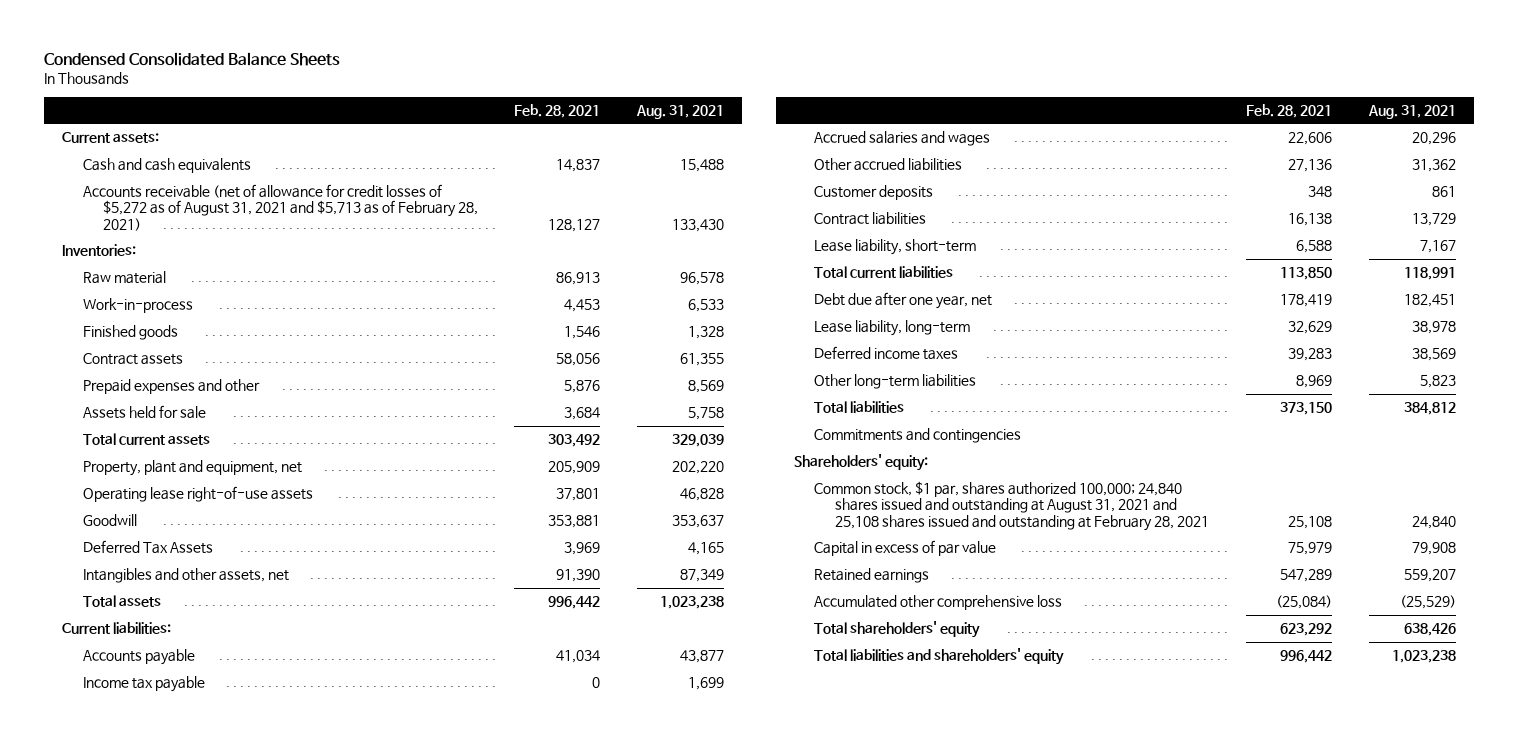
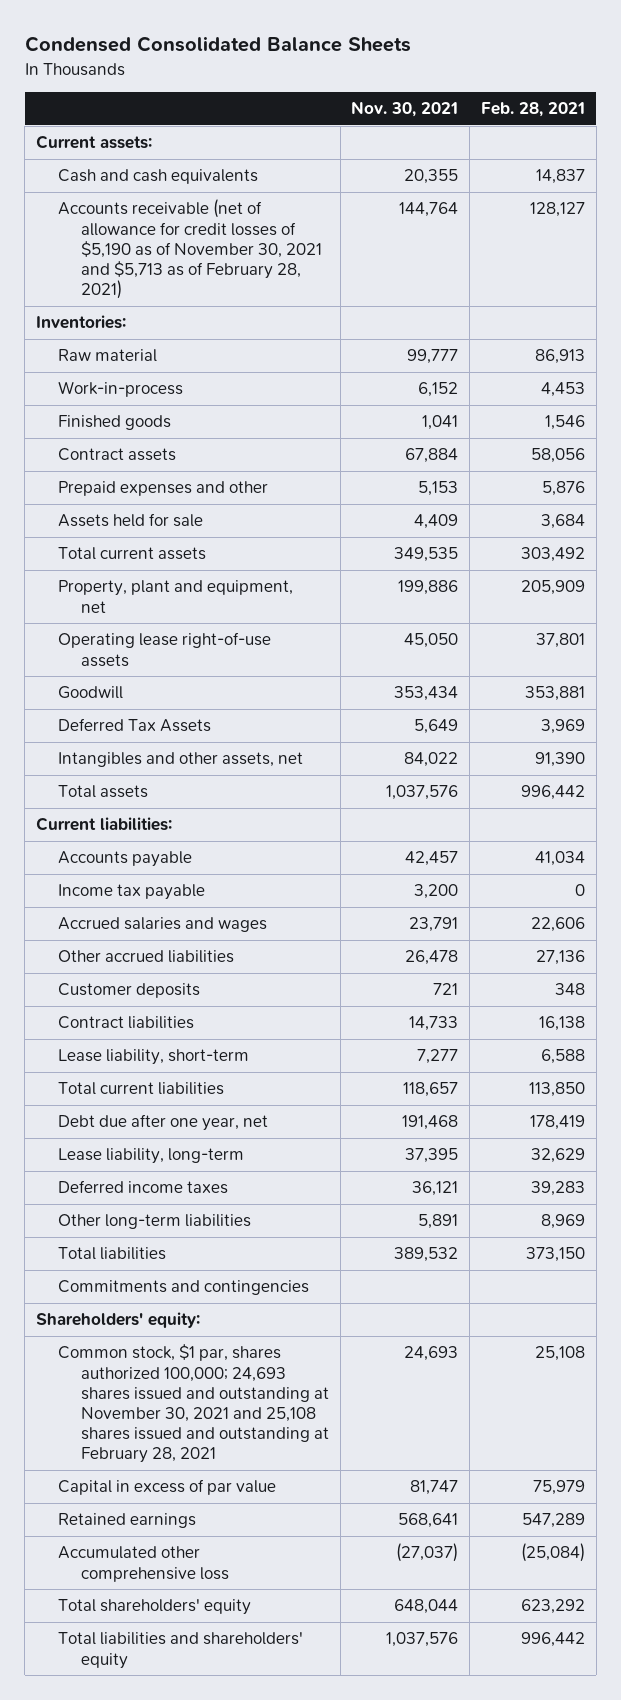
[635,105,724,120] Aug. 31, 2021 -> none
none -> [351,101,459,118] Nov. 30, 2021
[82,184,478,231] Accounts receivable (net of allowance for credit losses of $5,272 as of August 31, 2021 and $5,713 as of February 28, 2021) -> [58,199,322,300] Accounts receivable (net of allowance for credit losses of $5,190 as of November 30, 2021 and $5,713 as of February 28, 2021)
[814,481,1209,531] Common stock, $1 par, shares authorized 100,000; 24,840 shares issued and outstanding at August 31, 2021 and 25,108 shares issued and outstanding at February 28, 2021 -> [58,1344,329,1464] Common stock, $1 par, shares authorized 100,000; 24,693 shares issued and outstanding at November 30, 2021 and 25,108 shares issued and outstanding at February 28, 2021

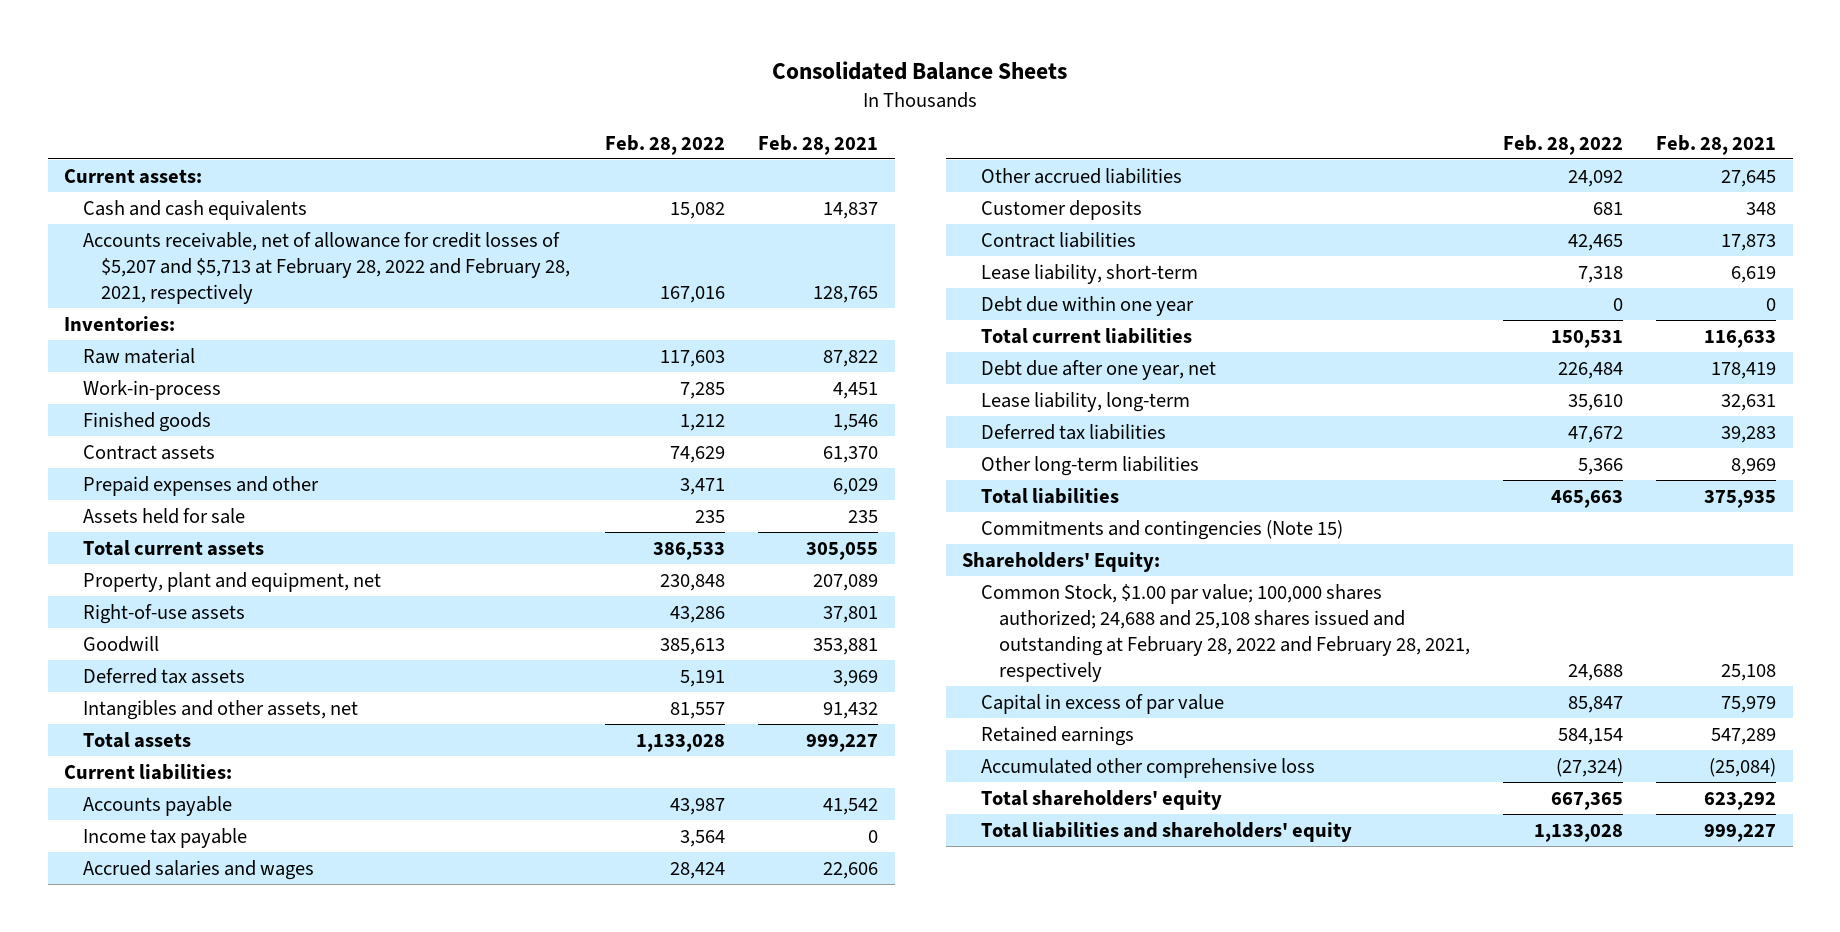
[24,36,411,53] Condensed Consolidated Balance Sheets -> [772,61,1068,81] Consolidated Balance Sheets
[351,101,459,118] Nov. 30, 2021 -> none
none -> [605,134,726,155] Feb. 28, 2022
[58,199,322,300] Accounts receivable (net of allowance for credit losses of $5,190 as of November 30, 2021 and $5,713 as of February 28, 2021) -> [82,231,570,304] Accounts receivable, net of allowance for credit losses of $5,207 and $5,713 at February 28, 2022 and February 28, 2021, respectively
[529,202,585,218] 128,127 -> [813,285,879,303] 128,765
[534,349,585,365] 86,913 -> [823,349,879,367] 87,822
[540,382,585,398] 4,453 -> [833,381,879,399] 4,451
[530,448,585,464] 58,056 -> [823,445,879,463] 61,370
[541,481,585,497] 5,876 -> [833,477,879,495] 6,029
[540,514,585,530] 3,684 -> [848,509,879,523] 235
[520,547,585,563] 303,492 -> [806,541,879,560] 305,055
[520,580,585,596] 205,909 -> [813,573,879,591] 207,089
[58,632,272,667] Operating lease right-of-use assets -> [82,603,245,624] Right-of-use assets
[58,718,212,733] Deferred Tax Assets -> [82,667,245,684] Deferred tax assets
[534,752,585,768] 91,390 -> [823,701,879,719] 91,432
[520,785,585,801] 996,442 -> [806,733,879,752] 999,227
[534,851,585,867] 41,034 -> [823,797,879,815] 41,542
[535,950,585,966] 27,136 -> [1721,169,1777,187] 27,645
[538,1016,585,1032] 16,138 -> [1721,233,1777,251] 17,873
[540,1049,585,1065] 6,588 -> [1731,265,1777,283] 6,619
none -> [980,295,1194,316] Debt due within one year
[528,1082,585,1098] 113,850 -> [1704,329,1777,348] 116,633
[530,1148,585,1164] 32,629 -> [1721,393,1777,411] 32,631
[58,1180,229,1195] Deferred income taxes -> [980,423,1166,440] Deferred tax liabilities
[525,1247,585,1263] 373,150 -> [1704,489,1777,508] 375,935
[58,1280,310,1296] Commitments and contingencies -> [980,519,1343,540] Commitments and contingencies (Note 15)
[35,1312,200,1329] Shareholders' equity: -> [962,551,1161,572] Shareholders' Equity:
[58,1344,329,1464] Common stock, $1 par, shares authorized 100,000; 24,693 shares issued and outstanding at November 30, 2021 and 25,108 shares issued and outstanding at February 28, 2021 -> [980,583,1470,683] Common Stock, $1.00 par value; 100,000 shares authorized; 24,688 and 25,108 shares issued and outstanding at February 28, 2022 and February 28, 2021, respectively
[520,1632,585,1648] 996,442 -> [1704,823,1777,842] 999,227

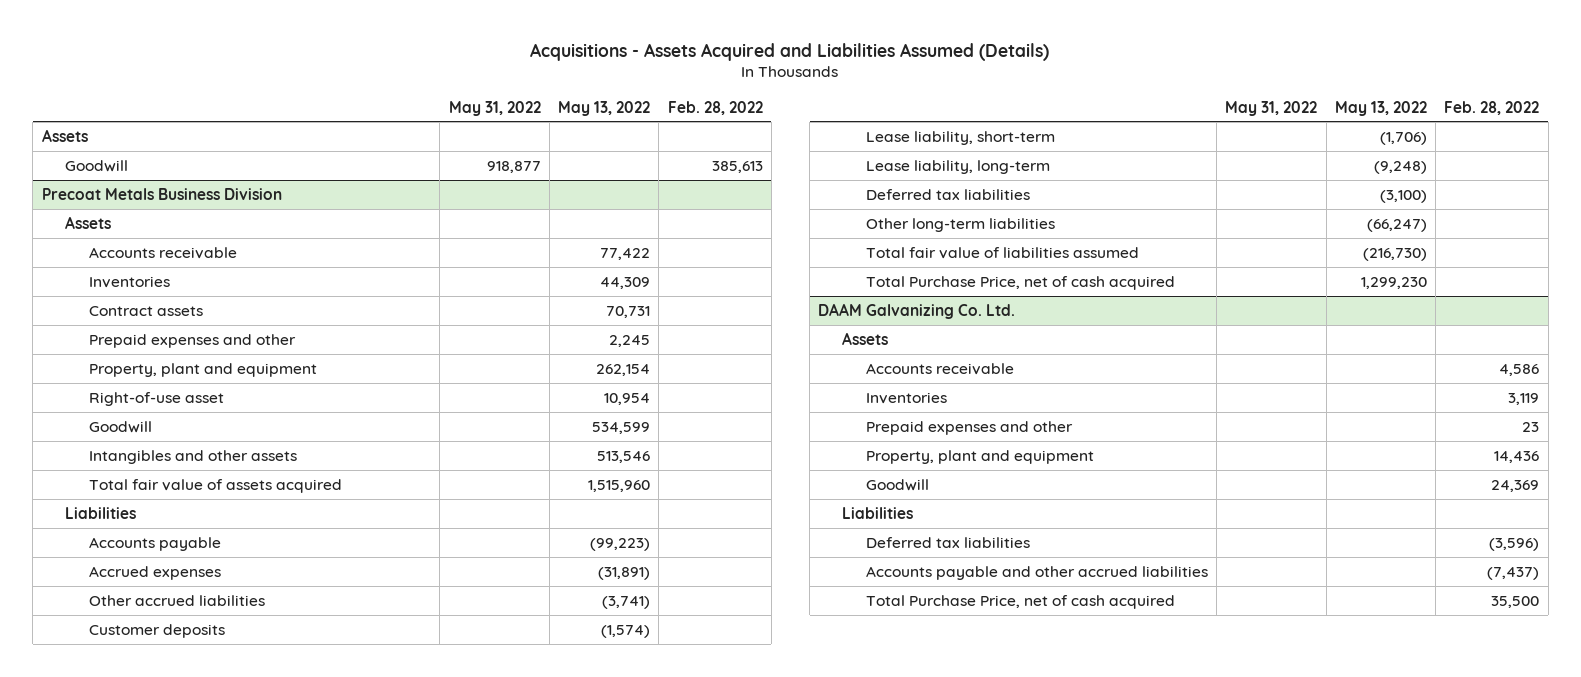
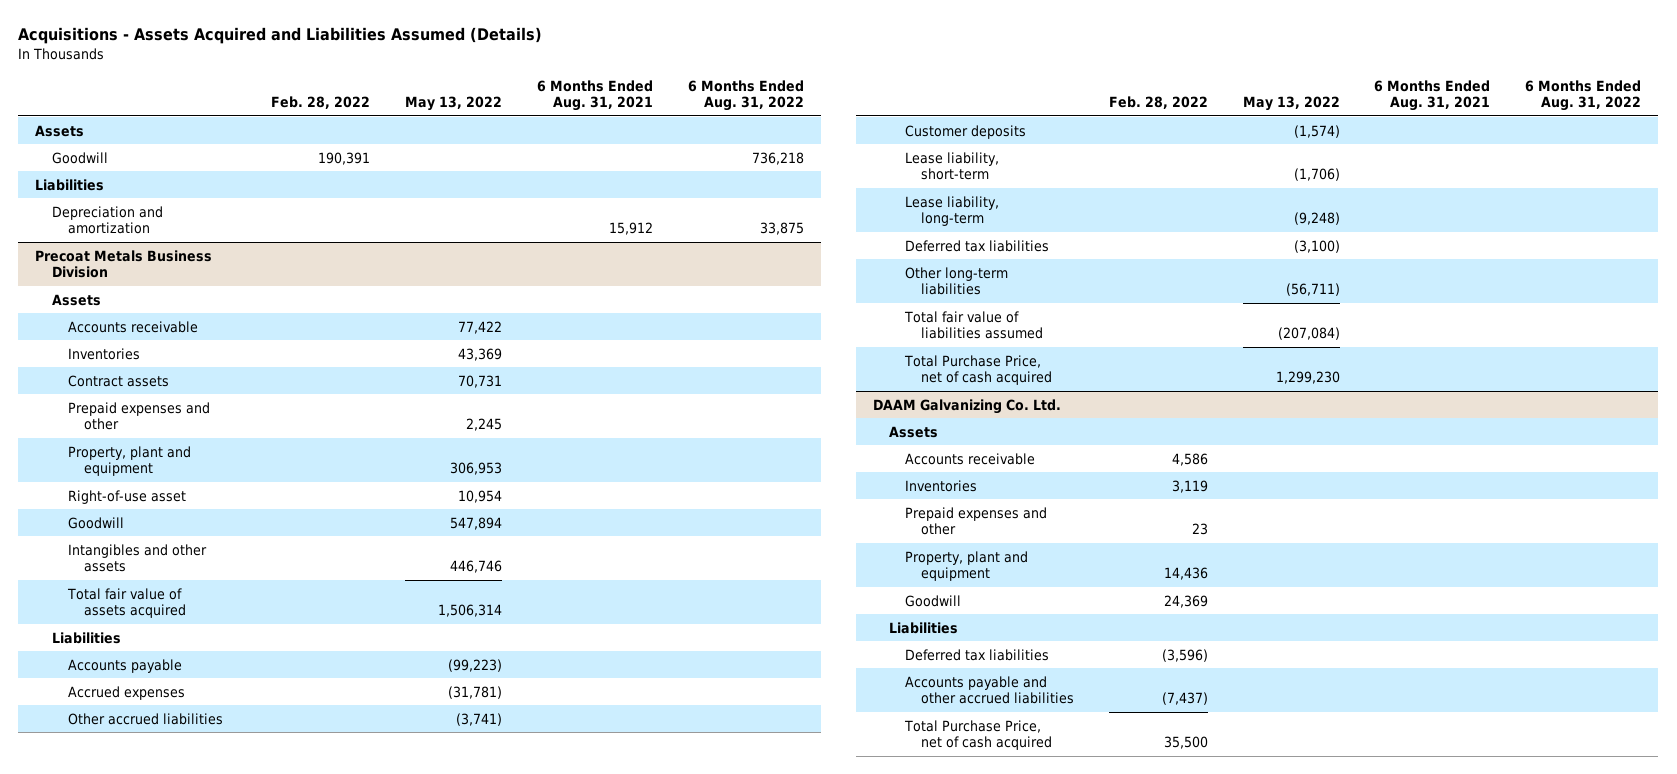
[448,100,541,116] May 31, 2022 -> none
none -> [536,80,653,112] 6 Months Ended Aug. 31, 2021
none -> [687,80,804,112] 6 Months Ended Aug. 31, 2022
[711,160,763,173] 385,613 -> [318,151,371,165] 190,391
none -> [35,178,105,191] Liabilities
none -> [51,205,163,234] Depreciation and amortization
[600,276,651,289] 44,309 -> [458,347,503,361] 43,369
[596,363,651,376] 262,154 -> [450,461,503,475] 306,953
[592,421,651,434] 534,599 -> [450,516,503,530] 547,894
[597,450,651,463] 513,546 -> [450,559,503,573] 446,746
[588,479,651,492] 1,515,960 -> [438,603,503,617] 1,506,314
[598,566,651,580] (31,891) -> [448,685,503,699] (31,781)
[1366,218,1427,232] (66,247) -> [1285,282,1340,296] (56,711)
[1362,247,1427,261] (216,730) -> [1277,326,1340,340] (207,084)

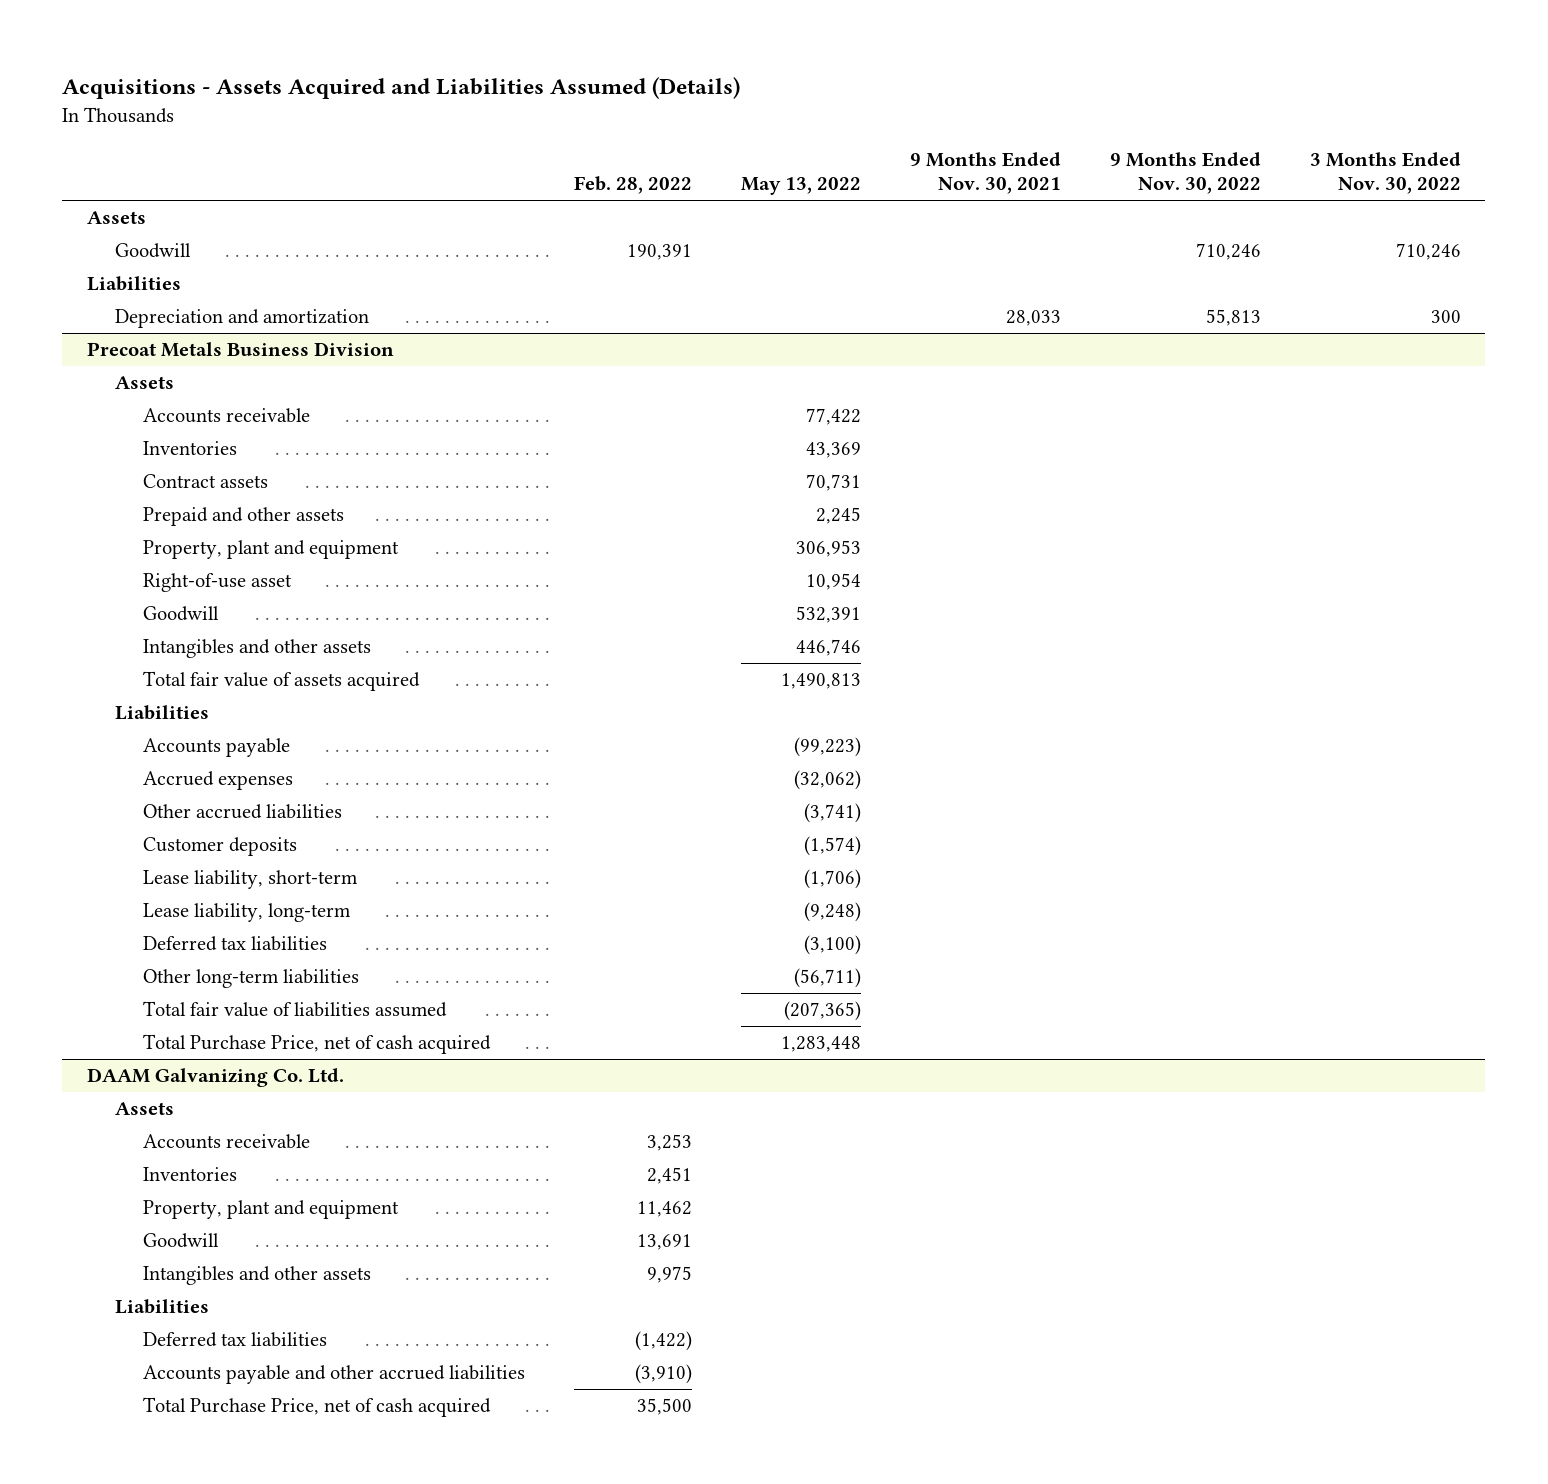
[536,80,653,112] 6 Months Ended Aug. 31, 2021 -> none
[687,80,804,112] 6 Months Ended Aug. 31, 2022 -> none
none -> [910,151,1062,195] 9 Months Ended Nov. 30, 2021
none -> [1110,151,1262,195] 9 Months Ended Nov. 30, 2022
none -> [1309,151,1461,195] 3 Months Ended Nov. 30, 2022
[67,401,210,430] Prepaid expenses and other -> [143,507,345,527] Prepaid and other assets
[450,516,503,530] 547,894 -> [796,606,862,624] 532,391
[438,603,503,617] 1,506,314 -> [781,673,862,690] 1,490,813
[448,685,503,699] (31,781) -> [794,770,862,791] (32,062)
[1277,326,1340,340] (207,084) -> [784,1001,862,1022] (207,365)
[1275,370,1340,384] 1,299,230 -> [781,1036,862,1053] 1,283,448
[905,506,1048,535] Prepaid expenses and other -> none
[1171,452,1208,466] 4,586 -> [647,1134,693,1152] 3,253
[1171,479,1208,493] 3,119 -> [647,1167,693,1185] 2,451
[1163,566,1208,580] 14,436 -> [637,1201,693,1218] 11,462
[1163,594,1208,608] 24,369 -> [637,1234,693,1251] 13,691
none -> [143,1266,372,1286] Intangibles and other assets
[1161,648,1208,662] (3,596) -> [635,1331,693,1352] (1,422)
[1161,691,1208,705] (7,437) -> [635,1364,693,1385] (3,910)

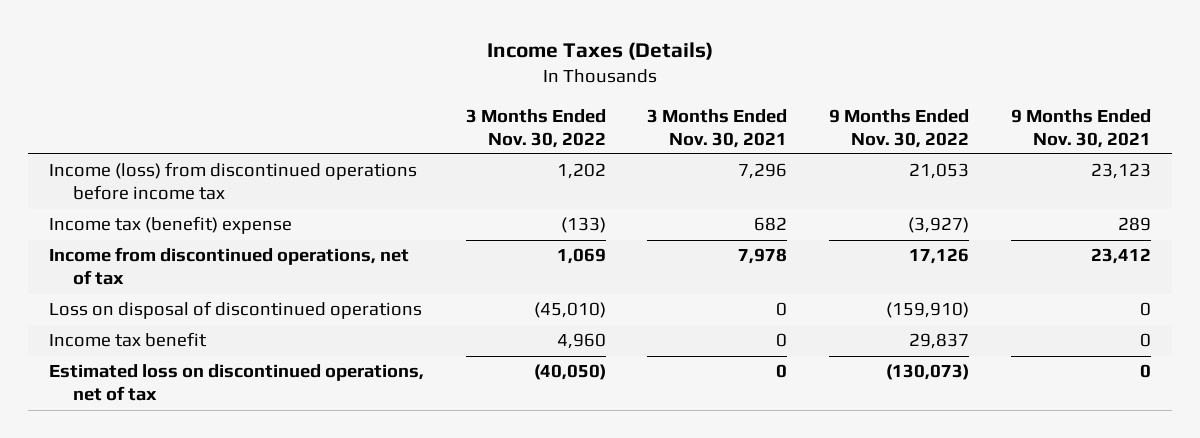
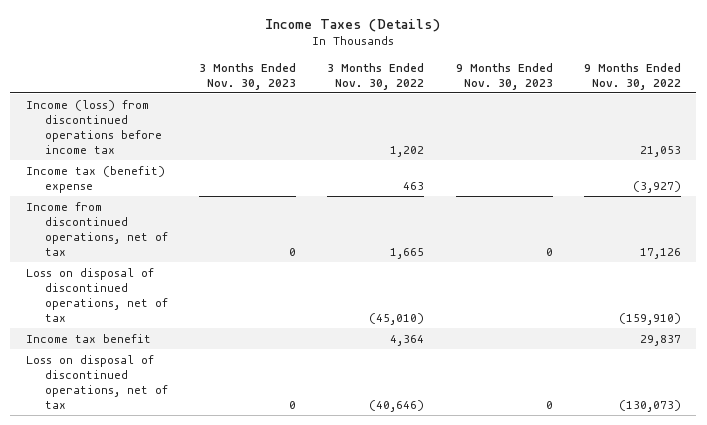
[647,108,788,148] 3 Months Ended Nov. 30, 2021 -> none
[1010,108,1151,148] 9 Months Ended Nov. 30, 2021 -> none
none -> [199,62,297,90] 3 Months Ended Nov. 30, 2023
none -> [455,62,553,90] 9 Months Ended Nov. 30, 2023
[560,217,606,234] (133) -> [403,181,425,190] 463
[556,248,606,265] 1,069 -> [390,247,425,259] 1,665
[48,301,422,320] Loss on disposal of discontinued operations -> [26,267,168,322] Loss on disposal of discontinued operations, net of tax
[556,333,606,350] 4,960 -> [390,334,425,346] 4,364
[48,364,424,402] Estimated loss on discontinued operations, net of tax -> [26,354,168,409] Loss on disposal of discontinued operations, net of tax
[533,364,606,381] (40,050) -> [369,399,425,412] (40,646)

